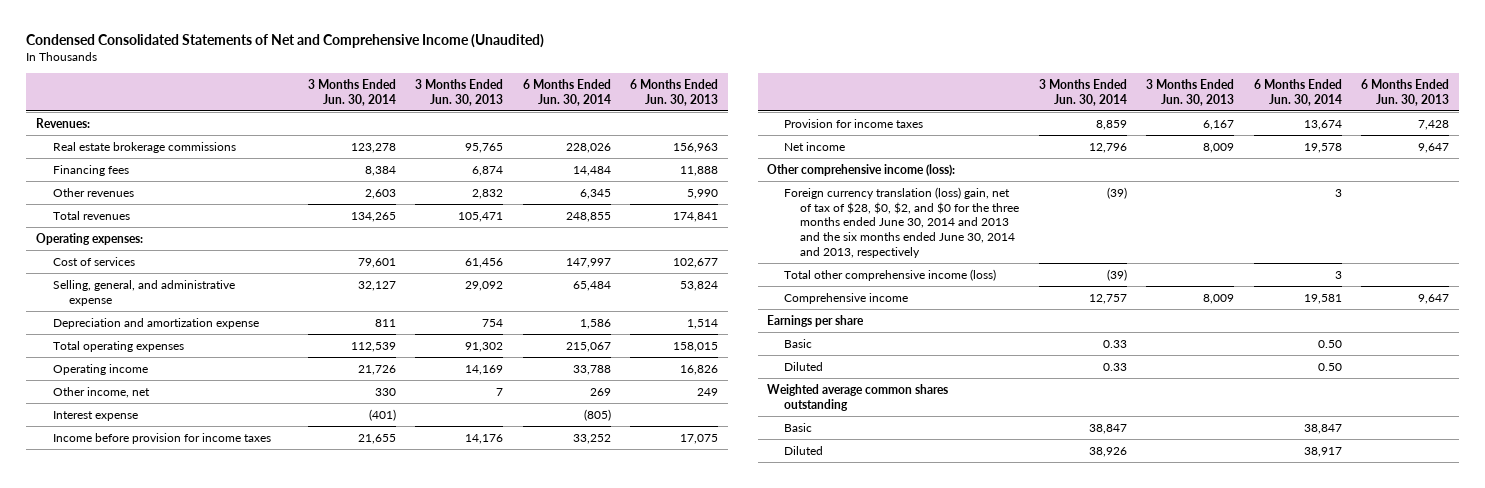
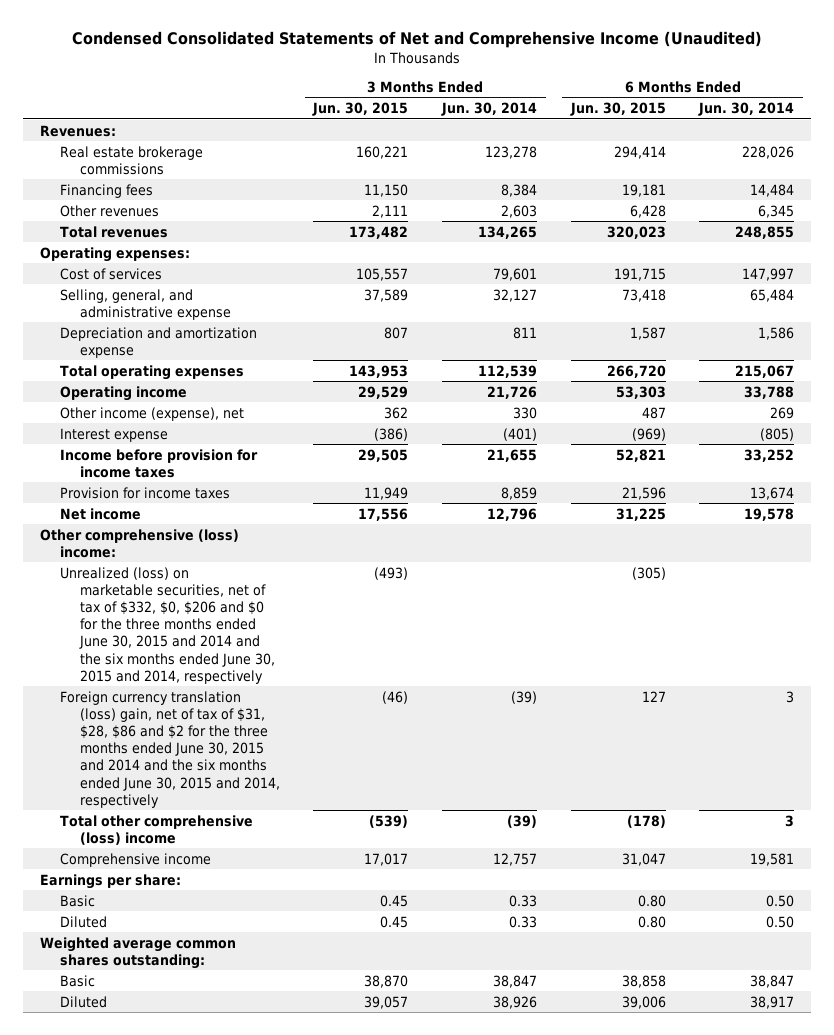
[415,78,504,106] 3 Months Ended Jun. 30, 2013 -> none
[630,78,719,106] 6 Months Ended Jun. 30, 2013 -> none
none -> [312,102,409,117] Jun. 30, 2015
none -> [569,102,666,117] Jun. 30, 2015
[52,386,150,398] Other income, net -> [59,406,244,421] Other income (expense), net
[767,163,956,176] Other comprehensive income (loss): -> [40,528,240,558] Other comprehensive (loss) income:
none -> [59,566,275,684] Unrealized (loss) on marketable securities, net of tax of $332, $0, $206 and $0 for the three months ended June 30, 2015 and 2014 and the six months ended June 30, 2015 and 2014, respectively
[783,186,1020,259] Foreign currency translation (loss) gain, net of tax of $28, $0, $2, and $0 for the three months ended June 30, 2014 and 2013 and the six months ended June 30, 2014 and 2013, respectively -> [59,690,280,808] Foreign currency translation (loss) gain, net of tax of $31, $28, $86 and $2 for the three months ended June 30, 2015 and 2014 and the six months ended June 30, 2015 and 2014, respectively
[783,268,996,281] Total other comprehensive income (loss) -> [59,814,253,845] Total other comprehensive (loss) income
[767,314,865,327] Earnings per share -> [40,873,182,889] Earnings per share:
[767,383,949,411] Weighted average common shares outstanding -> [40,936,237,969] Weighted average common shares outstanding:

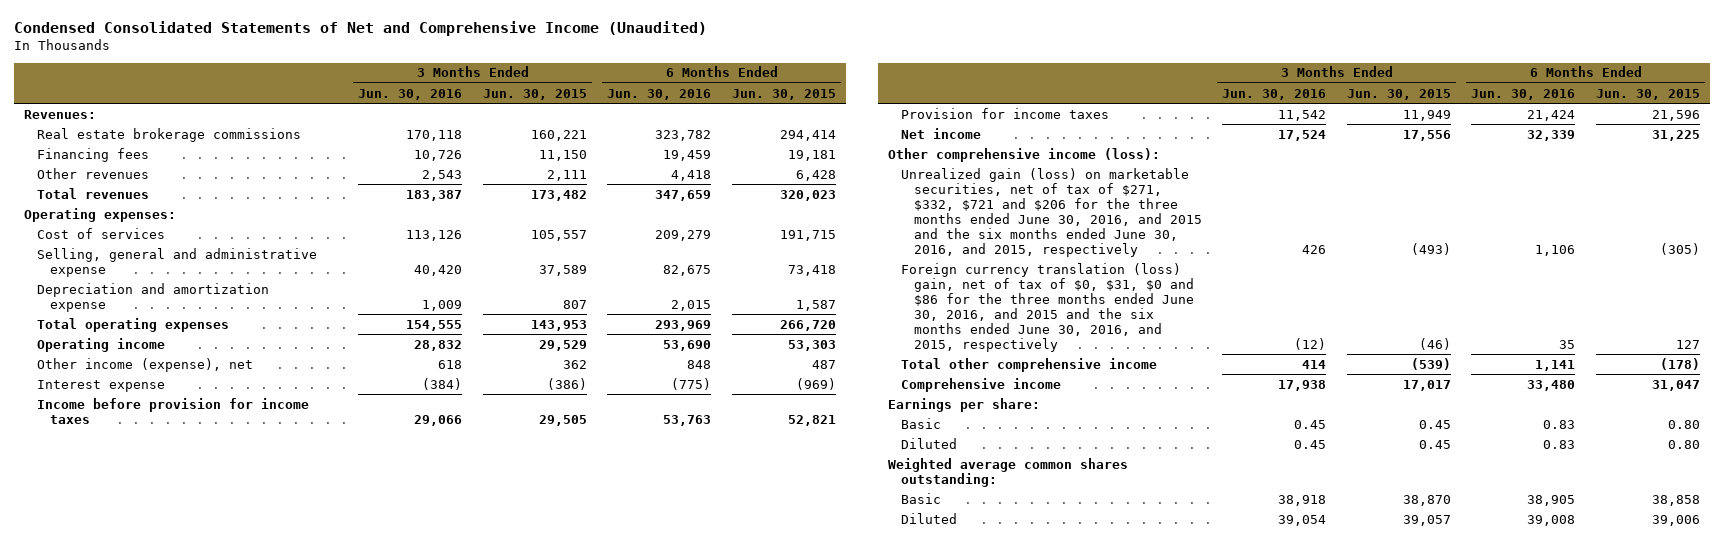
[441,102,538,117] Jun. 30, 2014 -> none
[698,102,795,117] Jun. 30, 2014 -> none
none -> [358,88,463,100] Jun. 30, 2016
none -> [607,88,712,100] Jun. 30, 2016
[59,288,231,320] Selling, general, and administrative expense -> [36,247,317,277] Selling, general and administrative expense
[40,528,240,558] Other comprehensive (loss) income: -> [887,147,1160,162] Other comprehensive income (loss):
[59,566,275,684] Unrealized (loss) on marketable securities, net of tax of $332, $0, $206 and $0 for the three months ended June 30, 2015 and 2014 and the six months ended June 30, 2015 and 2014, respectively -> [900,167,1202,257] Unrealized gain (loss) on marketable securities, net of tax of $271, $332, $721 and $206 for the three months ended June 30, 2016, and 2015 and the six months ended June 30, 2016, and 2015, respectively
[59,690,280,808] Foreign currency translation (loss) gain, net of tax of $31, $28, $86 and $2 for the three months ended June 30, 2015 and 2014 and the six months ended June 30, 2015 and 2014, respectively -> [900,262,1194,352] Foreign currency translation (loss) gain, net of tax of $0, $31, $0 and $86 for the three months ended June 30, 2016, and 2015 and the six months ended June 30, 2016, and 2015, respectively
[59,814,253,845] Total other comprehensive (loss) income -> [900,357,1157,372] Total other comprehensive income

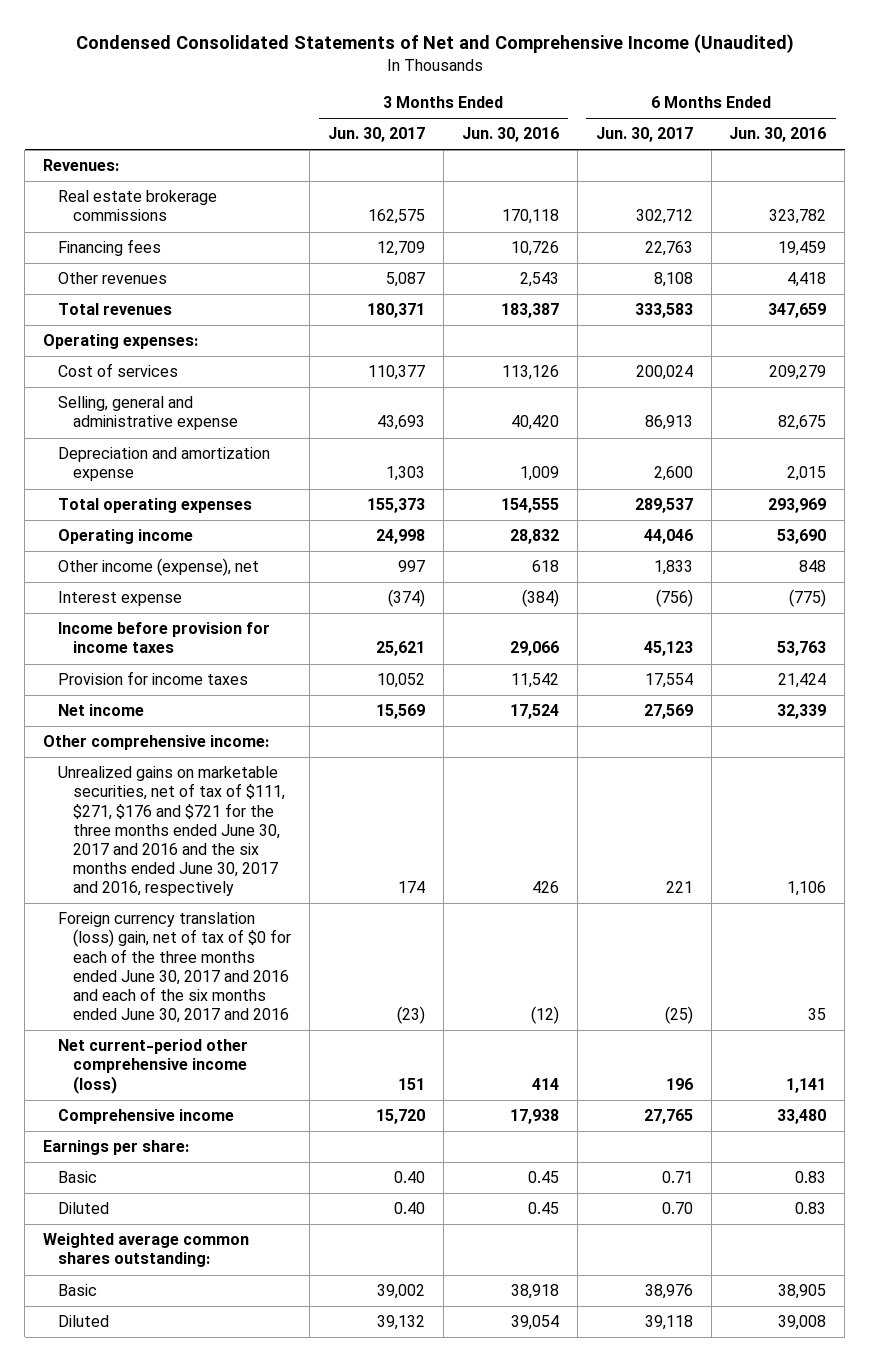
[482,88,587,100] Jun. 30, 2015 -> none
[731,88,836,100] Jun. 30, 2015 -> none
none -> [328,127,426,143] Jun. 30, 2017
none -> [595,127,693,143] Jun. 30, 2017
[887,147,1160,162] Other comprehensive income (loss): -> [43,735,270,751] Other comprehensive income:
[900,167,1202,257] Unrealized gain (loss) on marketable securities, net of tax of $271, $332, $721 and $206 for the three months ended June 30, 2016, and 2015 and the six months ended June 30, 2016, and 2015, respectively -> [58,766,286,897] Unrealized gains on marketable securities, net of tax of $111, $271, $176 and $721 for the three months ended June 30, 2017 and 2016 and the six months ended June 30, 2017 and 2016, respectively
[900,262,1194,352] Foreign currency translation (loss) gain, net of tax of $0, $31, $0 and $86 for the three months ended June 30, 2016, and 2015 and the six months ended June 30, 2016, and 2015, respectively -> [58,912,292,1024] Foreign currency translation (loss) gain, net of tax of $0 for each of the three months ended June 30, 2017 and 2016 and each of the six months ended June 30, 2017 and 2016
[900,357,1157,372] Total other comprehensive income -> [58,1039,249,1094] Net current-period other comprehensive income (loss)

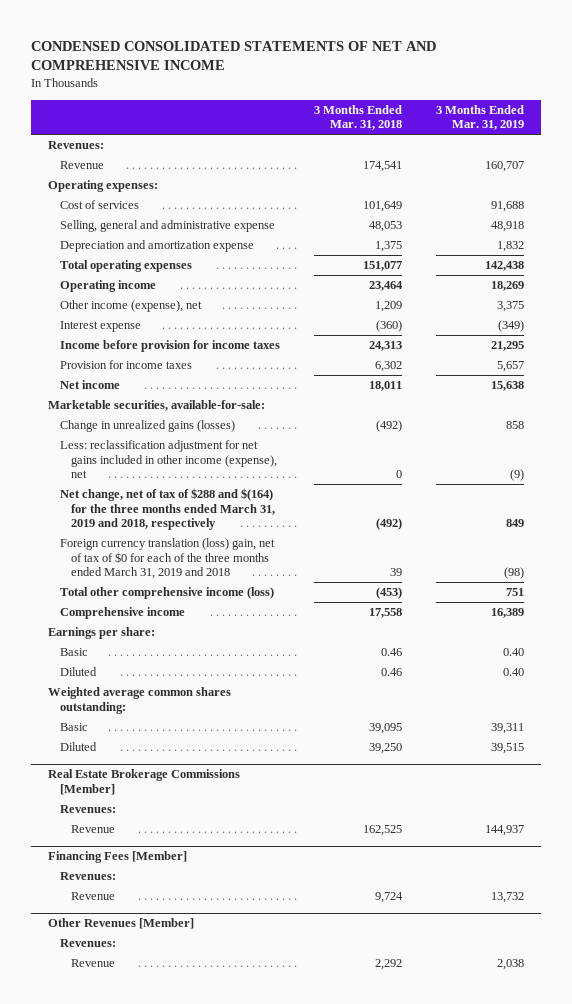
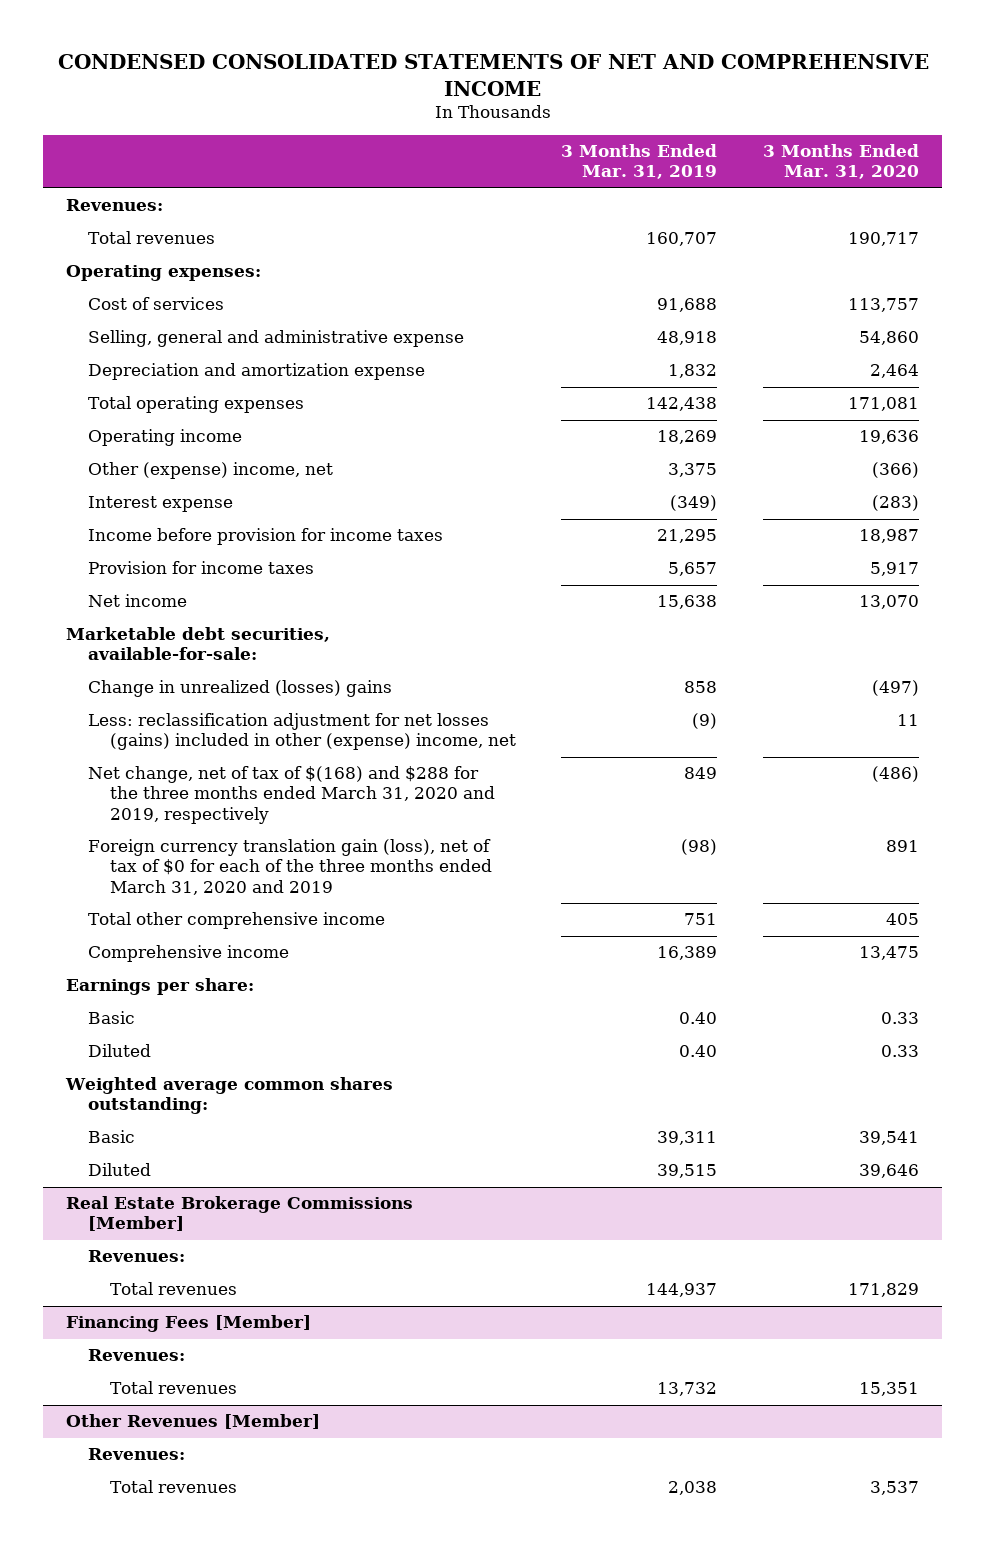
[313,104,402,131] 3 Months Ended Mar. 31, 2018 -> none
none -> [763,144,920,180] 3 Months Ended Mar. 31, 2020
[59,161,104,170] Revenue -> [88,231,216,245] Total revenues
[59,300,202,313] Other income (expense), net -> [88,462,334,480] Other (expense) income, net
[48,400,266,412] Marketable securities, available-for-sale: -> [66,627,331,661] Marketable debt securities, available-for-sale:
[59,420,235,433] Change in unrealized gains (losses) -> [88,680,393,698] Change in unrealized (losses) gains
[59,440,277,479] Less: reclassification adjustment for net gains included in other income (expense), net -> [88,713,516,751] Less: reclassification adjustment for net losses (gains) included in other (expense) income, net
[59,488,275,531] Net change, net of tax of $288 and $(164) for the three months ended March 31, 2019 and 2018, respectively -> [88,766,495,824] Net change, net of tax of $(168) and $288 for the three months ended March 31, 2020 and 2019, respectively
[59,538,275,580] Foreign currency translation (loss) gain, net of tax of $0 for each of the three months ended March 31, 2019 and 2018 -> [88,839,492,895] Foreign currency translation gain (loss), net of tax of $0 for each of the three months ended March 31, 2020 and 2019
[59,587,274,600] Total other comprehensive income (loss) -> [88,912,386,930] Total other comprehensive income
[70,825,115,834] Revenue -> [109,1282,237,1296] Total revenues
[70,892,115,901] Revenue -> [109,1381,237,1395] Total revenues
[70,959,115,968] Revenue -> [109,1480,237,1494] Total revenues

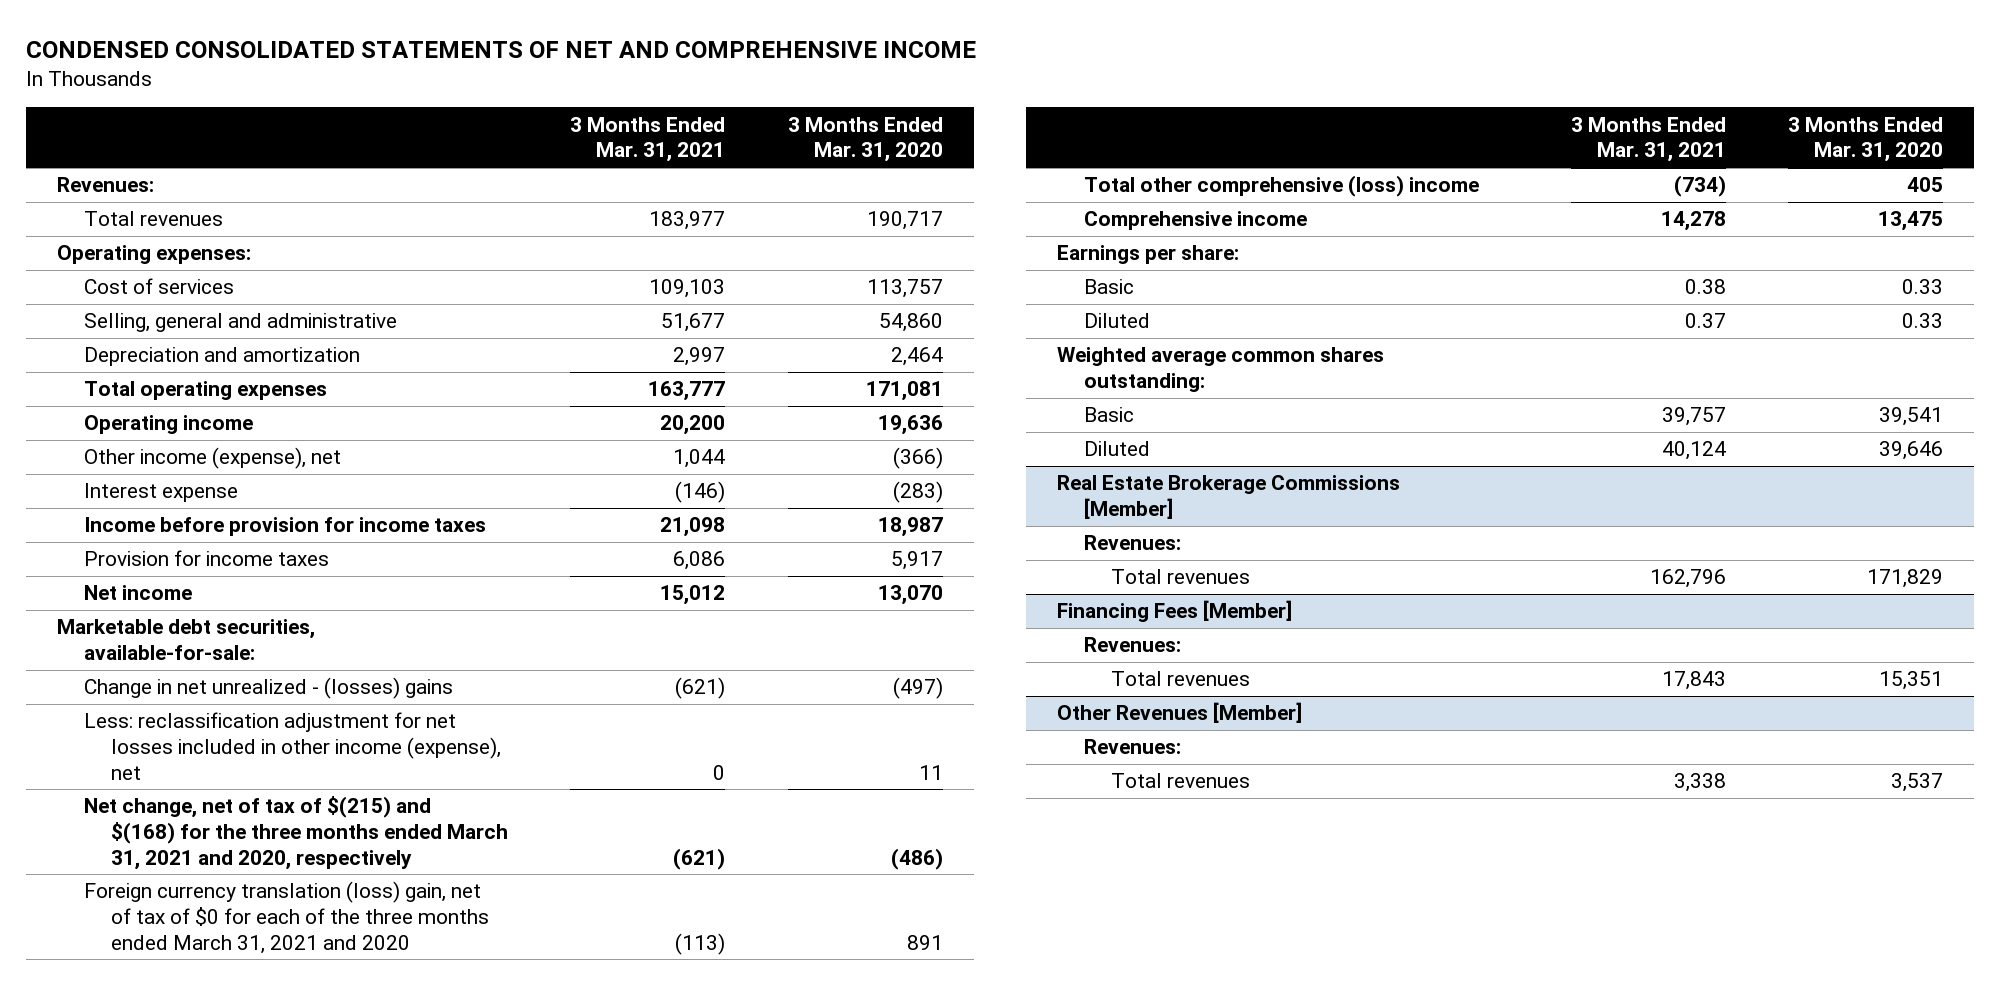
[561,144,718,180] 3 Months Ended Mar. 31, 2019 -> none
none -> [570,116,726,163] 3 Months Ended Mar. 31, 2021
[88,330,465,348] Selling, general and administrative expense -> [83,313,397,333] Selling, general and administrative
[88,363,426,381] Depreciation and amortization expense -> [83,347,360,367] Depreciation and amortization
[88,462,334,480] Other (expense) income, net -> [83,447,341,470] Other income (expense), net
[88,680,393,698] Change in unrealized (losses) gains -> [83,677,453,700] Change in net unrealized - (losses) gains
[88,713,516,751] Less: reclassification adjustment for net losses (gains) included in other (expense) income, net -> [83,712,501,780] Less: reclassification adjustment for net losses included in other income (expense), net
[88,766,495,824] Net change, net of tax of $(168) and $288 for the three months ended March 31, 2020 and 2019, respectively -> [83,796,508,870] Net change, net of tax of $(215) and $(168) for the three months ended March 31, 2021 and 2020, respectively
[88,839,492,895] Foreign currency translation gain (loss), net of tax of $0 for each of the three months ended March 31, 2020 and 2019 -> [83,881,489,954] Foreign currency translation (loss) gain, net of tax of $0 for each of the three months ended March 31, 2021 and 2020
[88,912,386,930] Total other comprehensive income -> [1084,175,1480,198] Total other comprehensive (loss) income

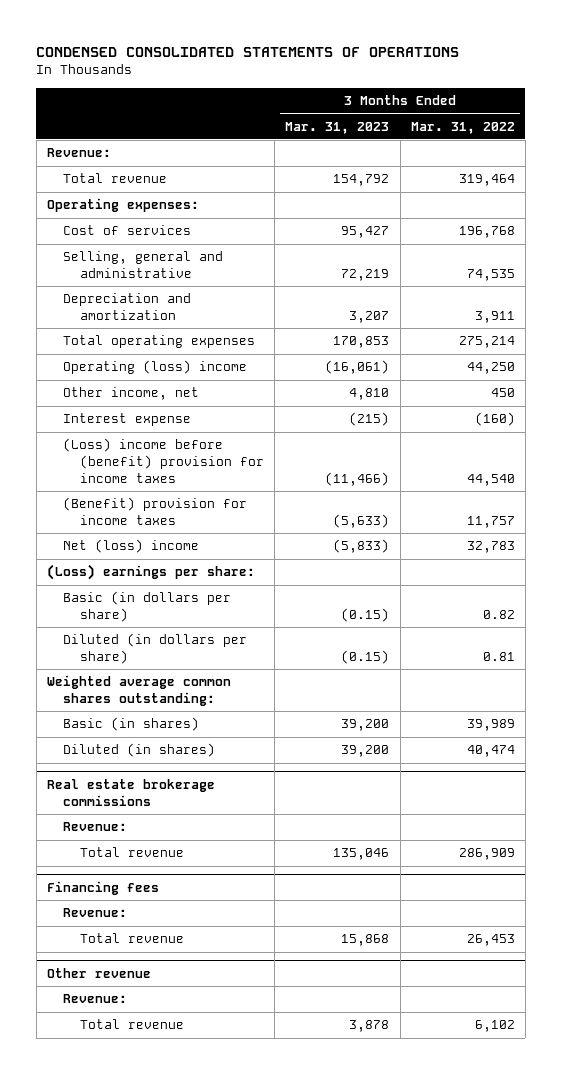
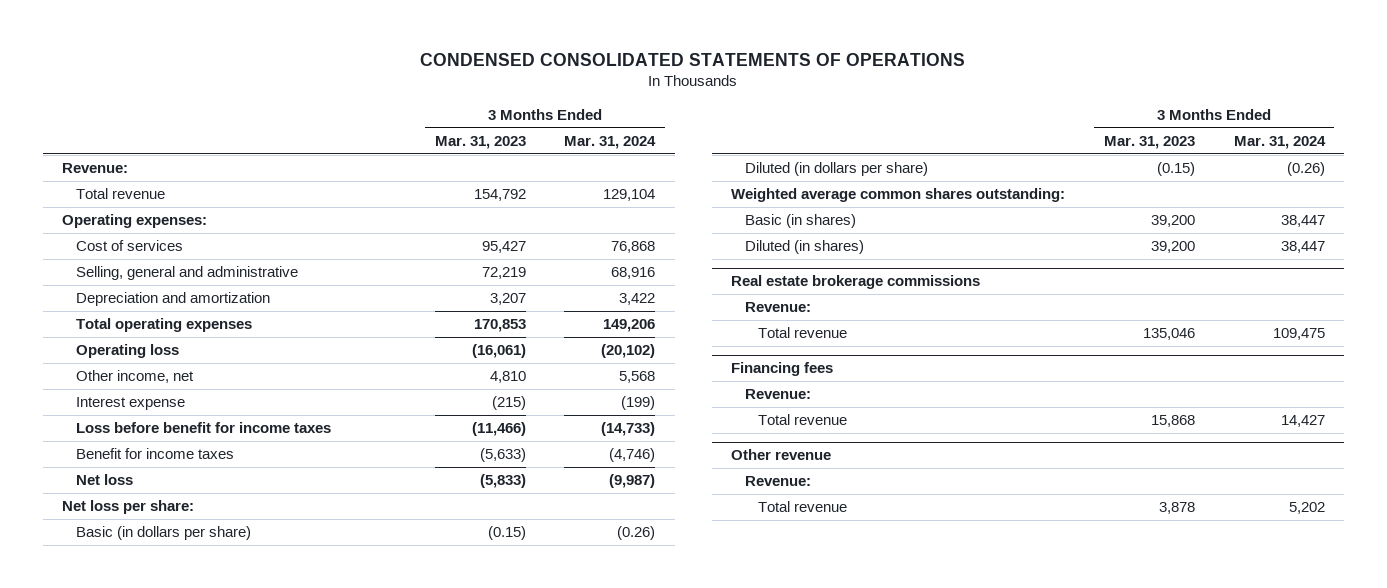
[410,121,515,134] Mar. 31, 2022 -> none
none -> [564,135,657,149] Mar. 31, 2024
[63,360,248,375] Operating (loss) income -> [75,344,179,359] Operating loss
[63,438,265,484] (Loss) income before (benefit) provision for income taxes -> [75,422,331,434] Loss before benefit for income taxes
[63,497,248,526] (Benefit) provision for income taxes -> [75,448,234,460] Benefit for income taxes
[63,539,200,554] Net (loss) income -> [75,474,133,486] Net loss
[46,564,255,581] (Loss) earnings per share: -> [62,500,195,515] Net loss per share:

